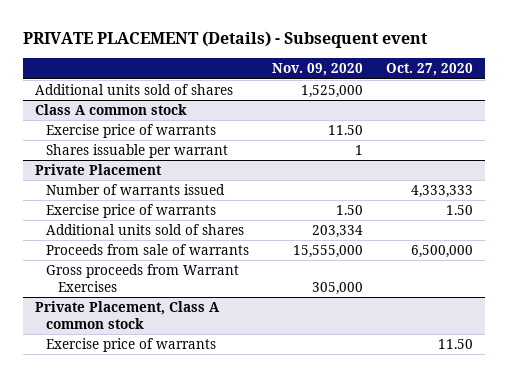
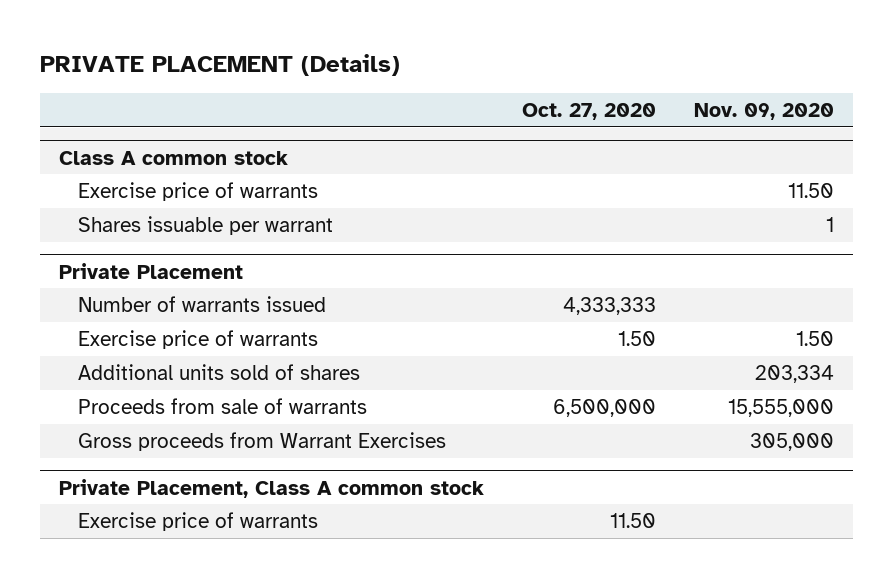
[23,31,429,49] PRIVATE PLACEMENT (Details) - Subsequent event -> [40,54,401,77] PRIVATE PLACEMENT (Details)
[34,84,233,96] Additional units sold of shares -> none

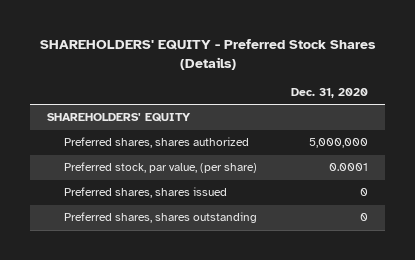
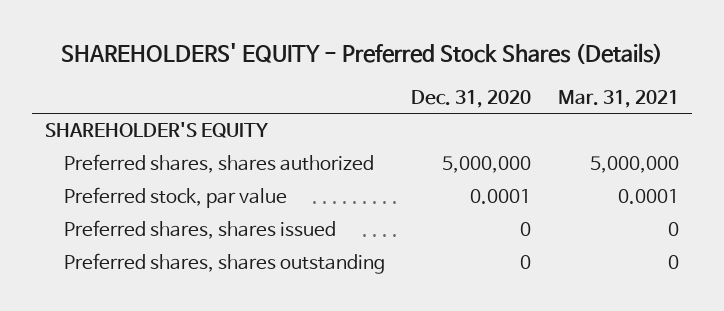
none -> [557,89,679,108] Mar. 31, 2021
[47,113,192,123] SHAREHOLDERS' EQUITY -> [45,122,269,139] SHAREHOLDER'S EQUITY
[63,162,257,174] Preferred stock, par value, (per share) -> [63,187,287,209] Preferred stock, par value

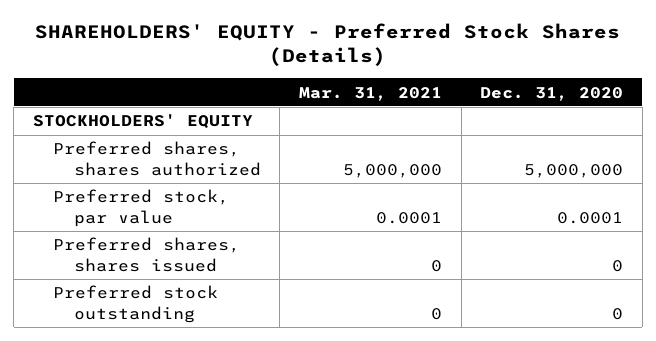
[45,122,269,139] SHAREHOLDER'S EQUITY -> [32,114,253,130] STOCKHOLDERS' EQUITY
[63,253,385,275] Preferred shares, shares outstanding -> [53,285,219,323] Preferred stock outstanding

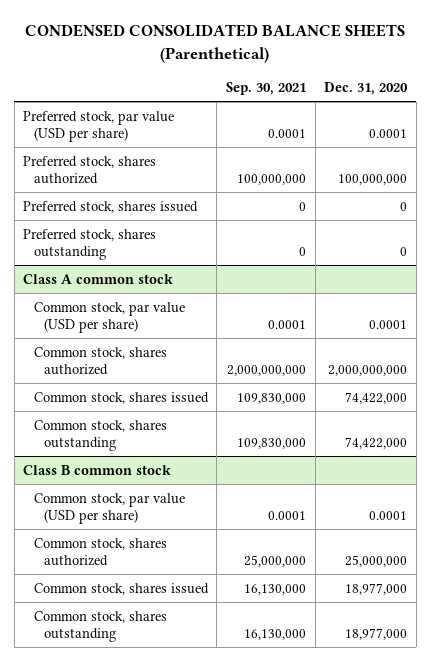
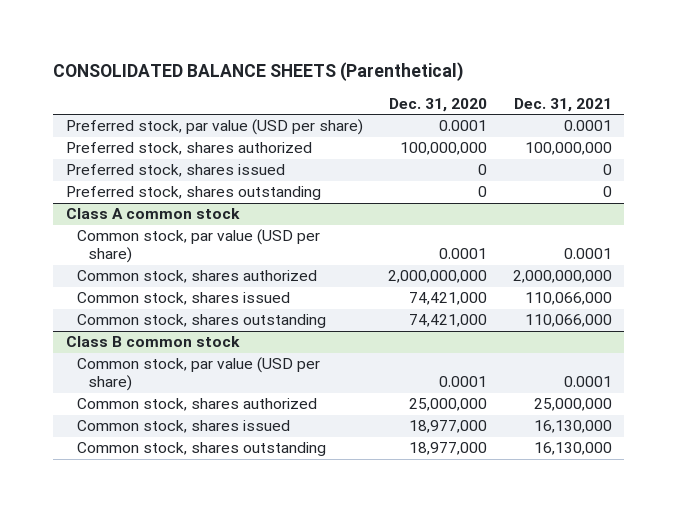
[25,24,406,63] CONDENSED CONSOLIDATED BALANCE SHEETS (Parenthetical) -> [53,61,465,81] CONSOLIDATED BALANCE SHEETS (Parenthetical)
[225,81,306,95] Sep. 30, 2021 -> none
none -> [513,97,612,112] Dec. 31, 2021
[345,391,408,404] 74,422,000 -> [409,292,488,306] 74,421,000
[345,437,408,450] 74,422,000 -> [409,314,488,328] 74,421,000

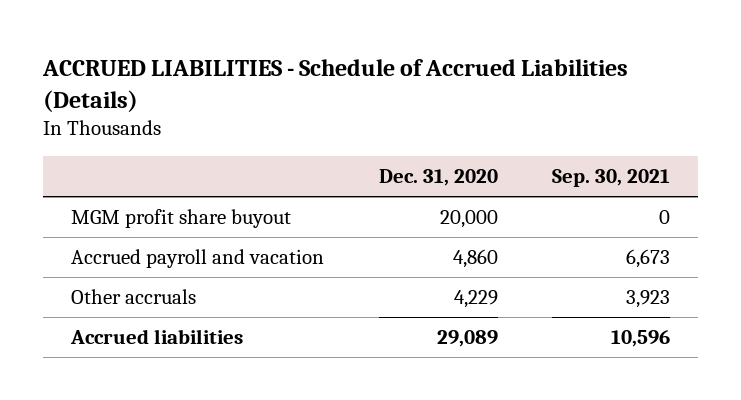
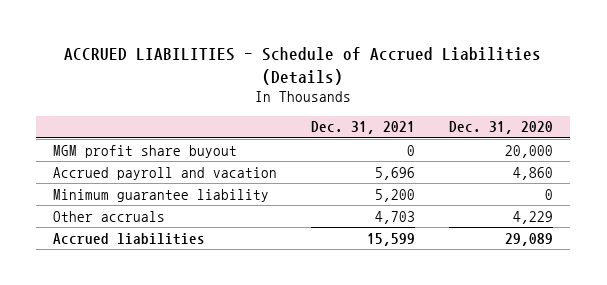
[552,169,671,188] Sep. 30, 2021 -> none
none -> [311,121,416,135] Dec. 31, 2021
none -> [53,188,270,202] Minimum guarantee liability

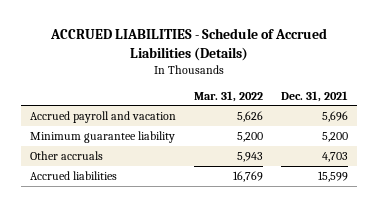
[449,121,554,135] Dec. 31, 2020 -> none
none -> [194,90,264,102] Mar. 31, 2022
[53,144,238,158] MGM profit share buyout -> none

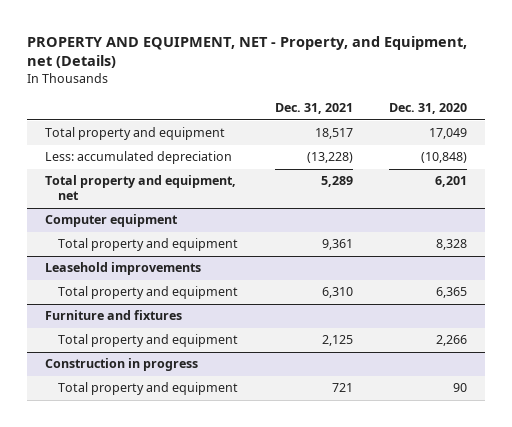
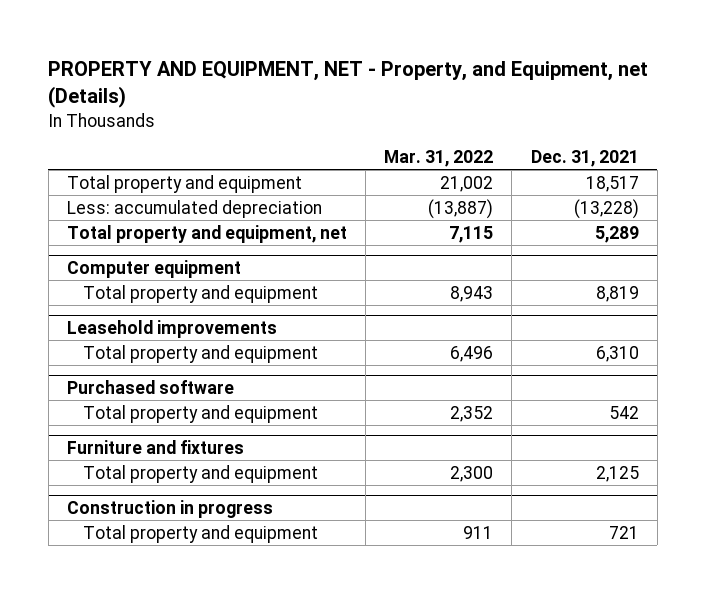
[388,103,467,115] Dec. 31, 2020 -> none
none -> [384,150,494,168] Mar. 31, 2022
[321,239,353,251] 9,361 -> [595,285,639,302] 8,819
none -> [66,380,234,395] Purchased software
none -> [82,404,318,423] Total property and equipment

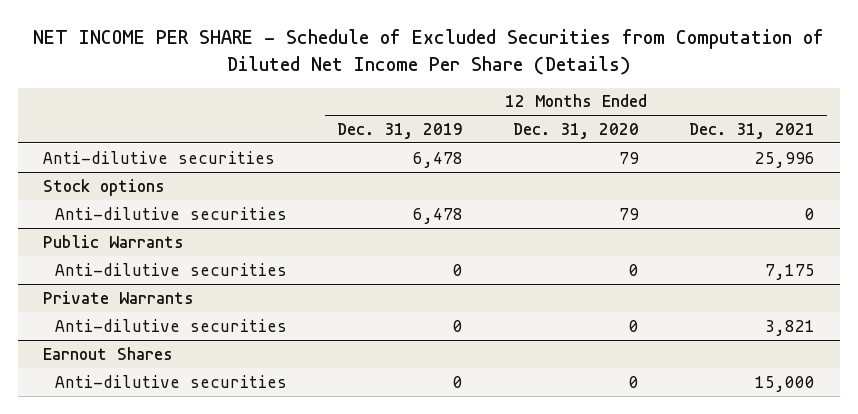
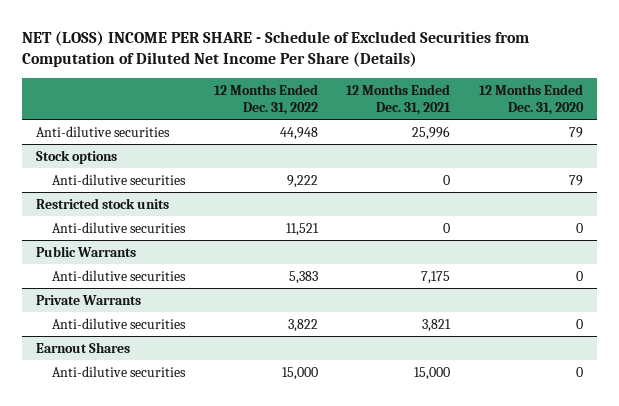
[32,29,824,75] NET INCOME PER SHARE - Schedule of Excluded Securities from Computation of Diluted Net Income Per Share (Details) -> [21,31,529,68] NET (LOSS) INCOME PER SHARE - Schedule of Excluded Securities from Computation of Diluted Net Income Per Share (Details)
[337,122,464,139] Dec. 31, 2019 -> none
none -> [213,83,318,115] 12 Months Ended Dec. 31, 2022
none -> [36,197,170,209] Restricted stock units
none -> [52,221,187,233] Anti-dilutive securities

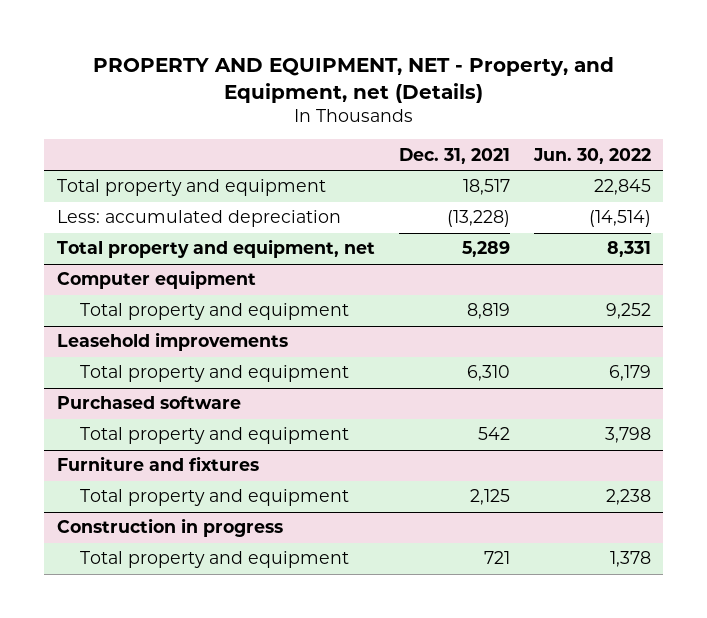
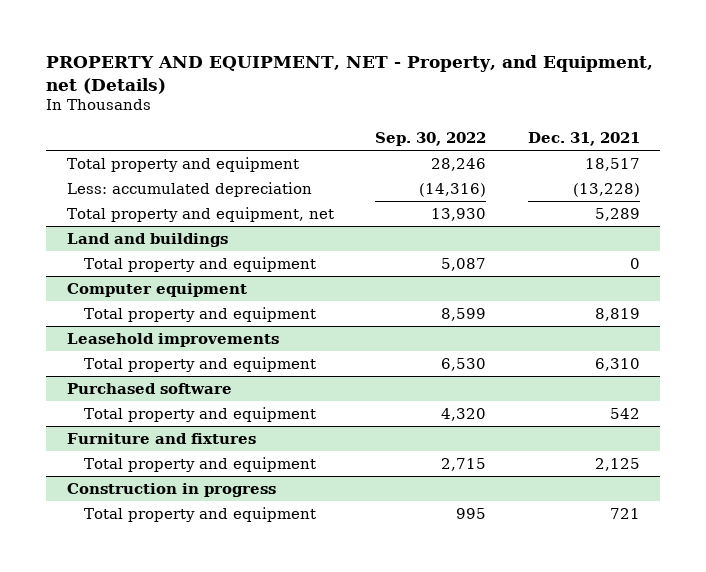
[532,147,651,164] Jun. 30, 2022 -> none
none -> [375,131,487,146] Sep. 30, 2022
none -> [66,232,228,247] Land and buildings
none -> [84,256,317,272] Total property and equipment

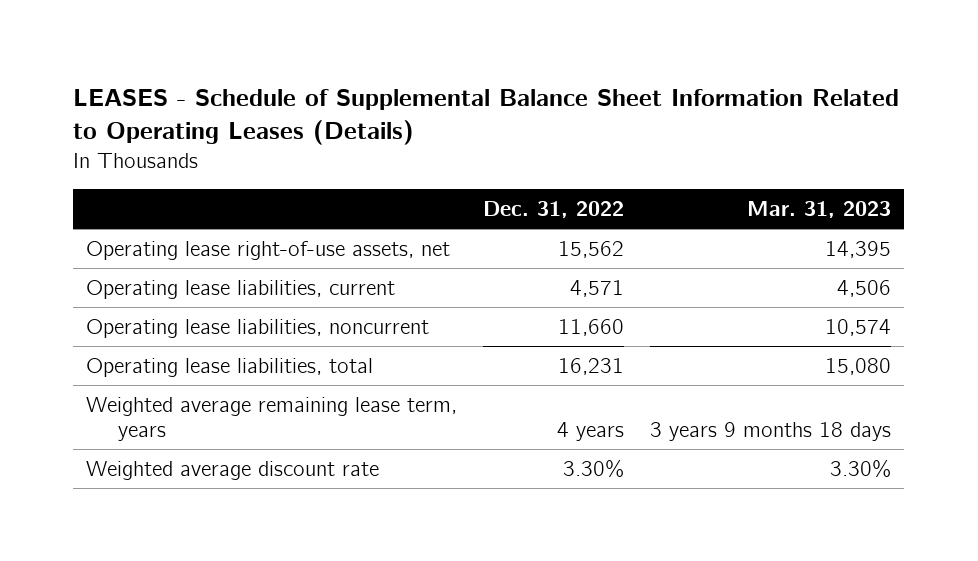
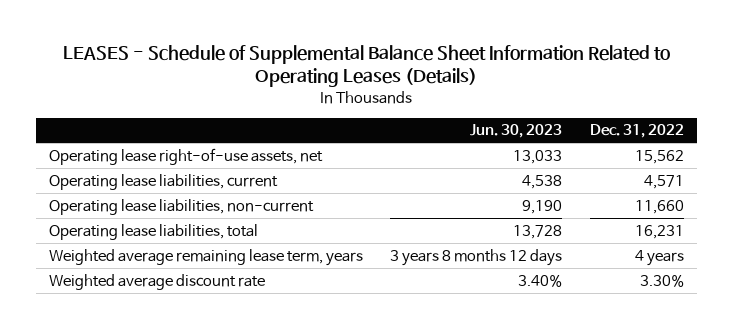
[747,201,892,219] Mar. 31, 2023 -> none
none -> [470,124,563,139] Jun. 30, 2023
[86,318,430,338] Operating lease liabilities, noncurrent -> [49,198,315,215] Operating lease liabilities, non-current

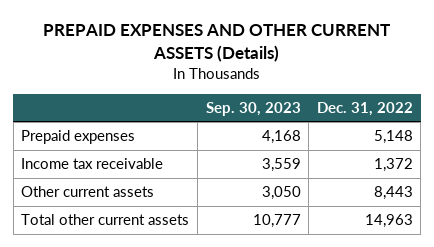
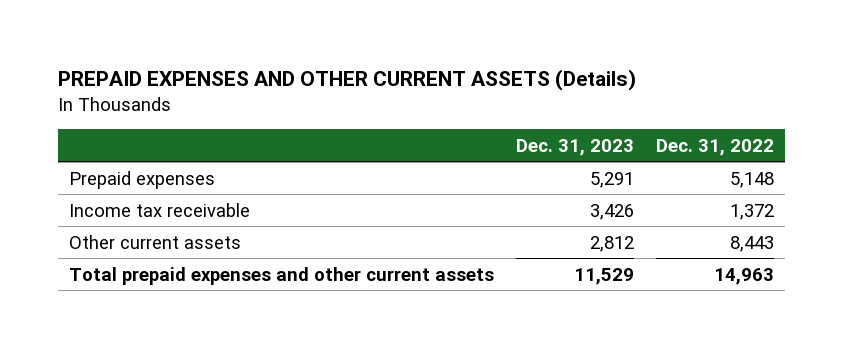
[205,101,301,116] Sep. 30, 2023 -> none
none -> [515,138,634,156] Dec. 31, 2023
[21,214,190,226] Total other current assets -> [68,266,494,285] Total prepaid expenses and other current assets

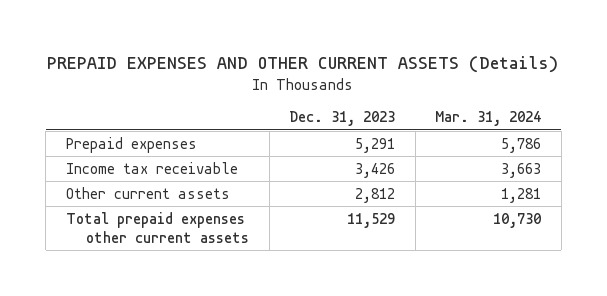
[655,138,774,156] Dec. 31, 2022 -> none
none -> [435,111,542,127] Mar. 31, 2024
[68,266,494,285] Total prepaid expenses and other current assets -> [65,211,250,243] Total prepaid expenses other current assets

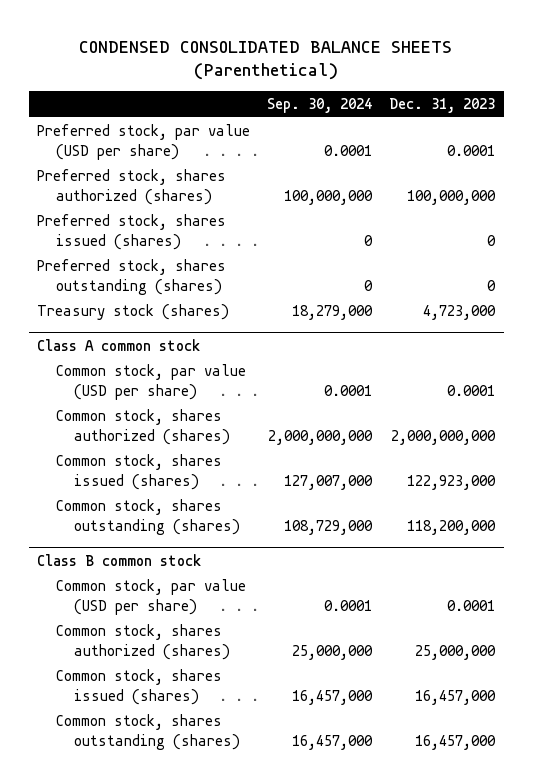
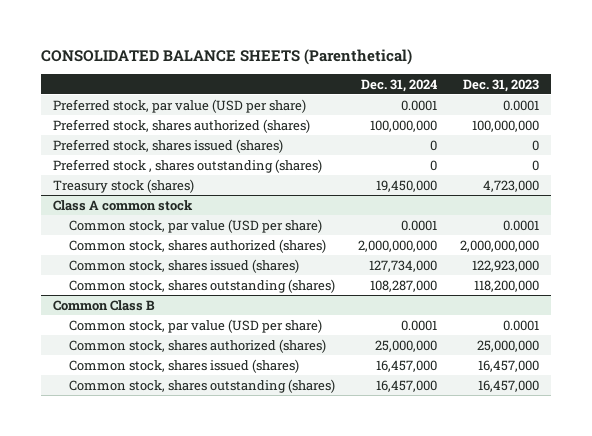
[79,40,453,81] CONDENSED CONSOLIDATED BALANCE SHEETS (Parenthetical) -> [41,49,413,66] CONSOLIDATED BALANCE SHEETS (Parenthetical)
[267,98,373,114] Sep. 30, 2024 -> none
none -> [361,78,438,92] Dec. 31, 2024
[37,258,227,295] Preferred stock, shares outstanding (shares) -> [52,158,322,173] Preferred stock , shares outstanding (shares)
[37,553,202,566] Class B common stock -> [52,299,155,311] Common Class B

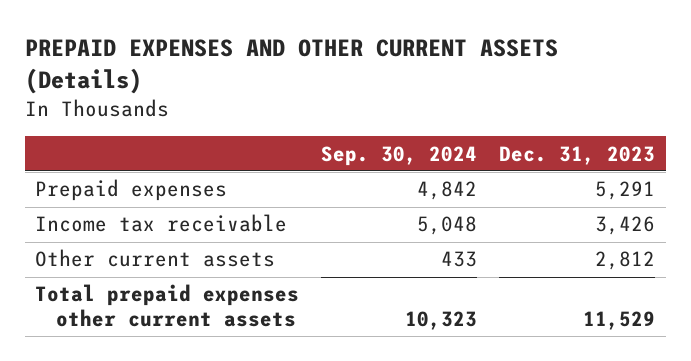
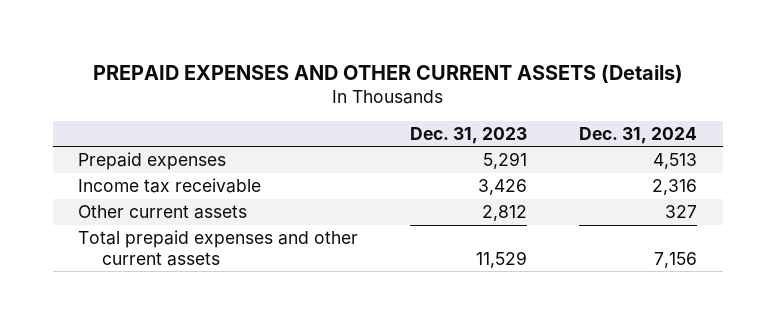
[321,145,478,166] Sep. 30, 2024 -> none
none -> [579,126,698,144] Dec. 31, 2024
[35,284,300,328] Total prepaid expenses other current assets -> [78,230,359,266] Total prepaid expenses and other current assets

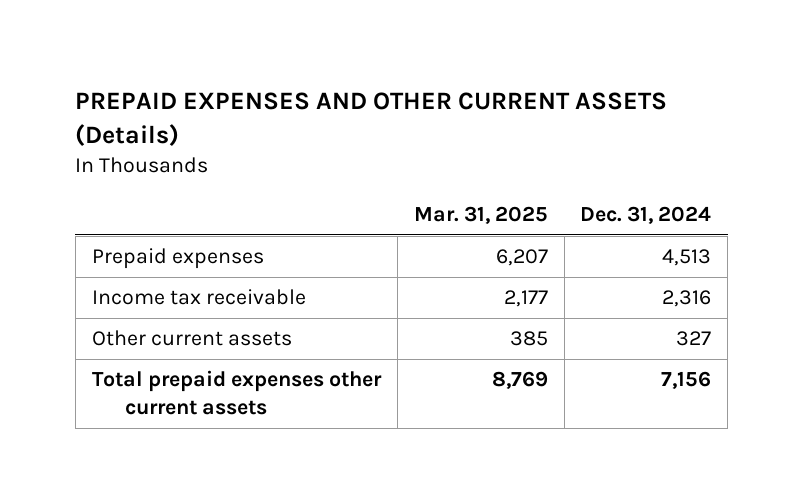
[410,126,528,144] Dec. 31, 2023 -> none
none -> [413,206,548,225] Mar. 31, 2025
[78,230,359,266] Total prepaid expenses and other current assets -> [91,370,382,416] Total prepaid expenses other current assets

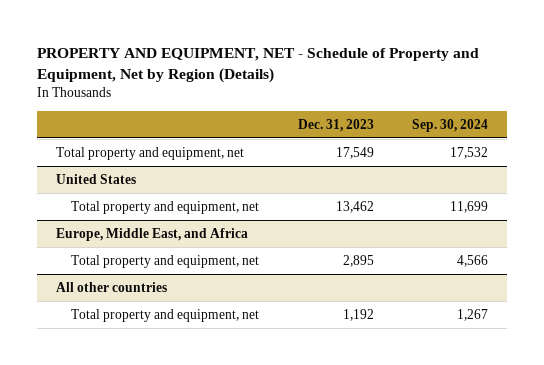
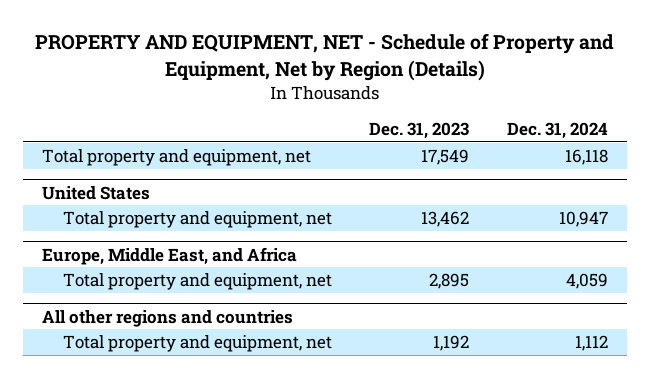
[411,118,488,132] Sep. 30, 2024 -> none
none -> [507,121,609,139] Dec. 31, 2024
[56,281,168,292] All other countries -> [41,309,293,327] All other regions and countries

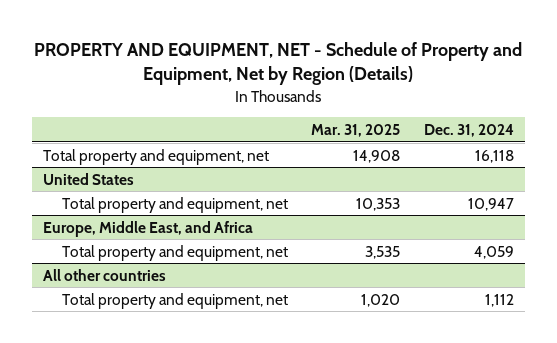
[369,121,470,139] Dec. 31, 2023 -> none
none -> [311,124,401,138] Mar. 31, 2025
[41,309,293,327] All other regions and countries -> [43,268,167,281] All other countries

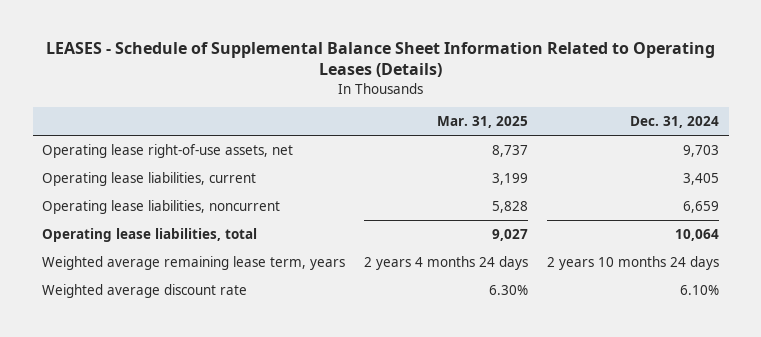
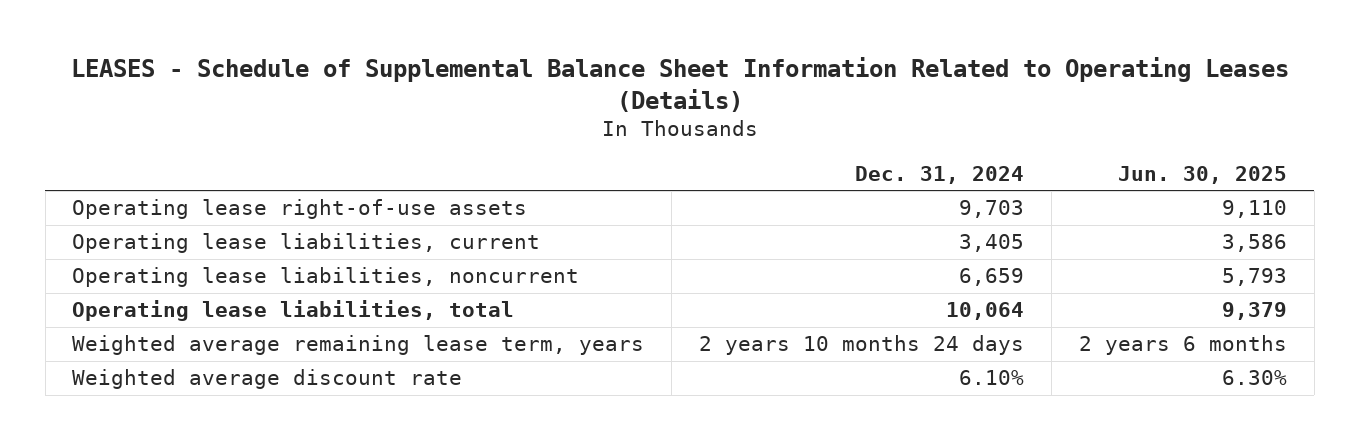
[437,116,529,129] Mar. 31, 2025 -> none
none -> [1117,165,1287,184] Jun. 30, 2025
[42,143,294,158] Operating lease right-of-use assets, net -> [72,199,528,220] Operating lease right-of-use assets

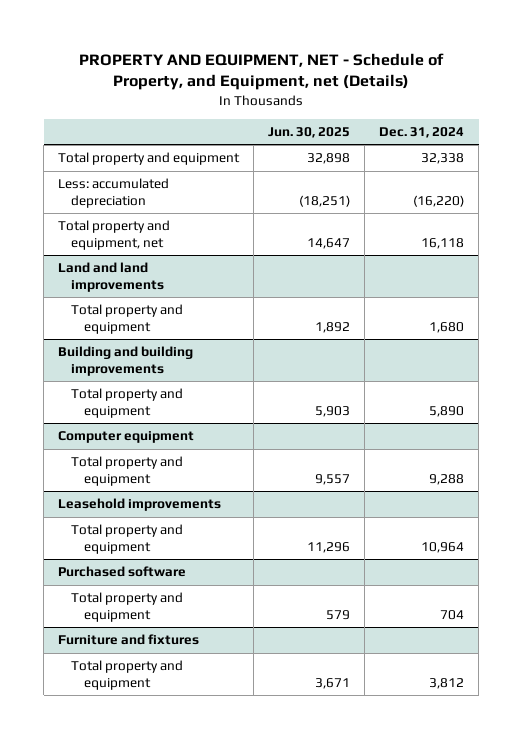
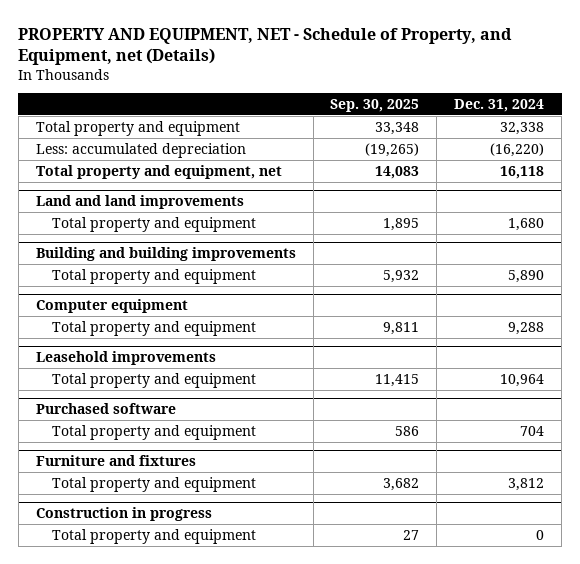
[268,126,351,138] Jun. 30, 2025 -> none
none -> [330,99,420,113] Sep. 30, 2025
none -> [35,507,212,522] Construction in progress
none -> [52,528,257,544] Total property and equipment

